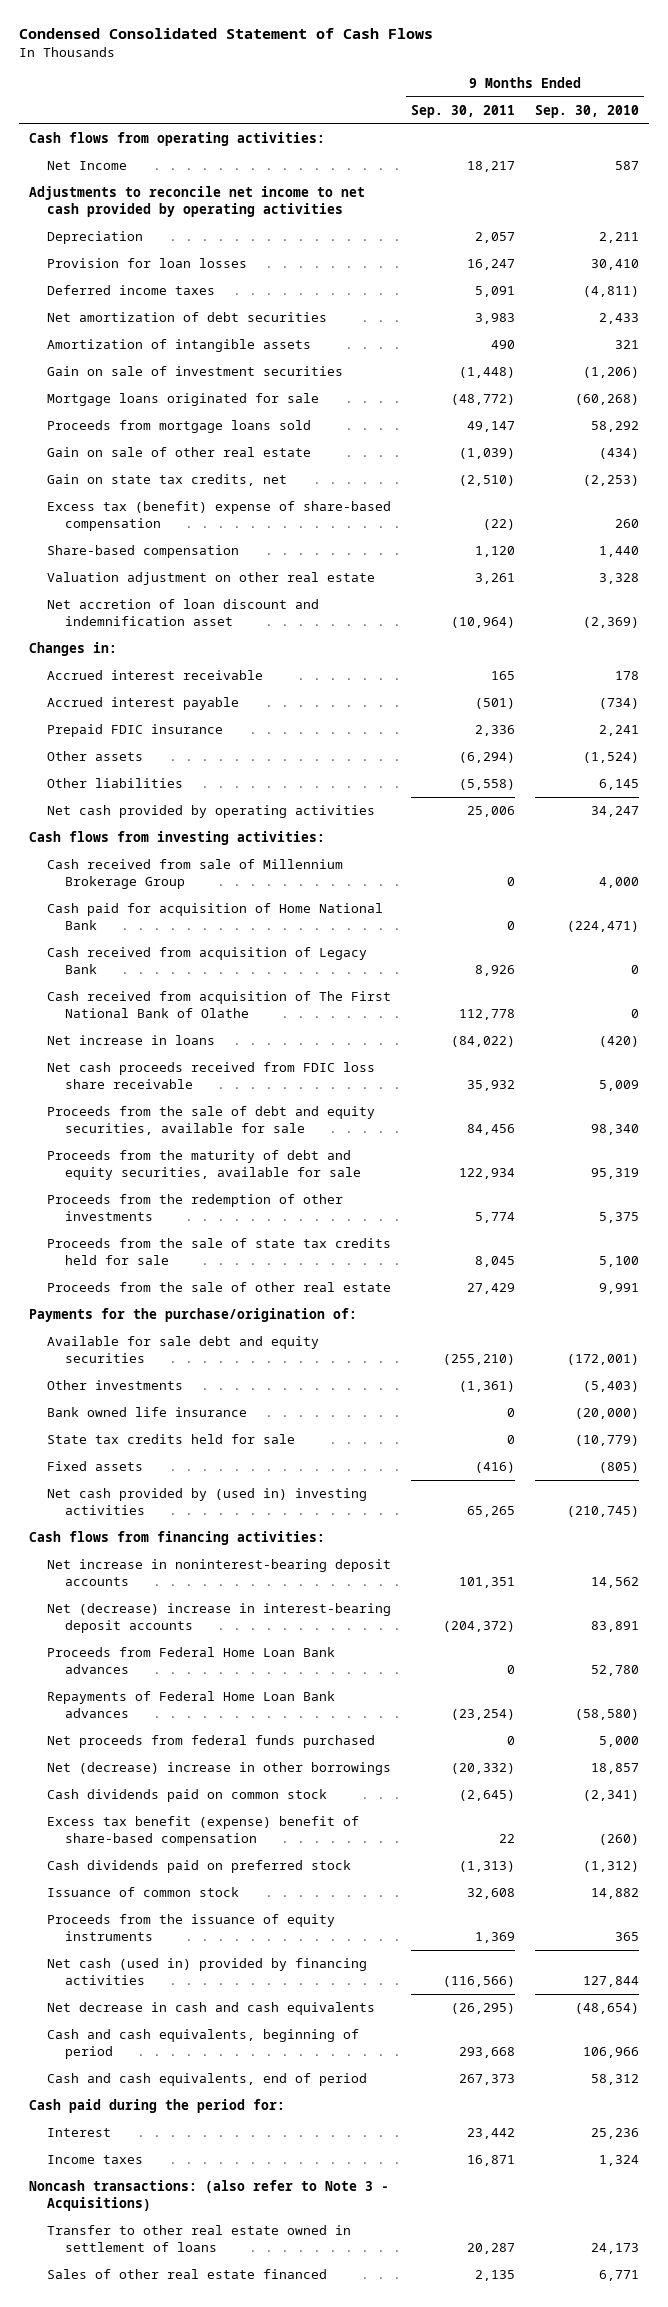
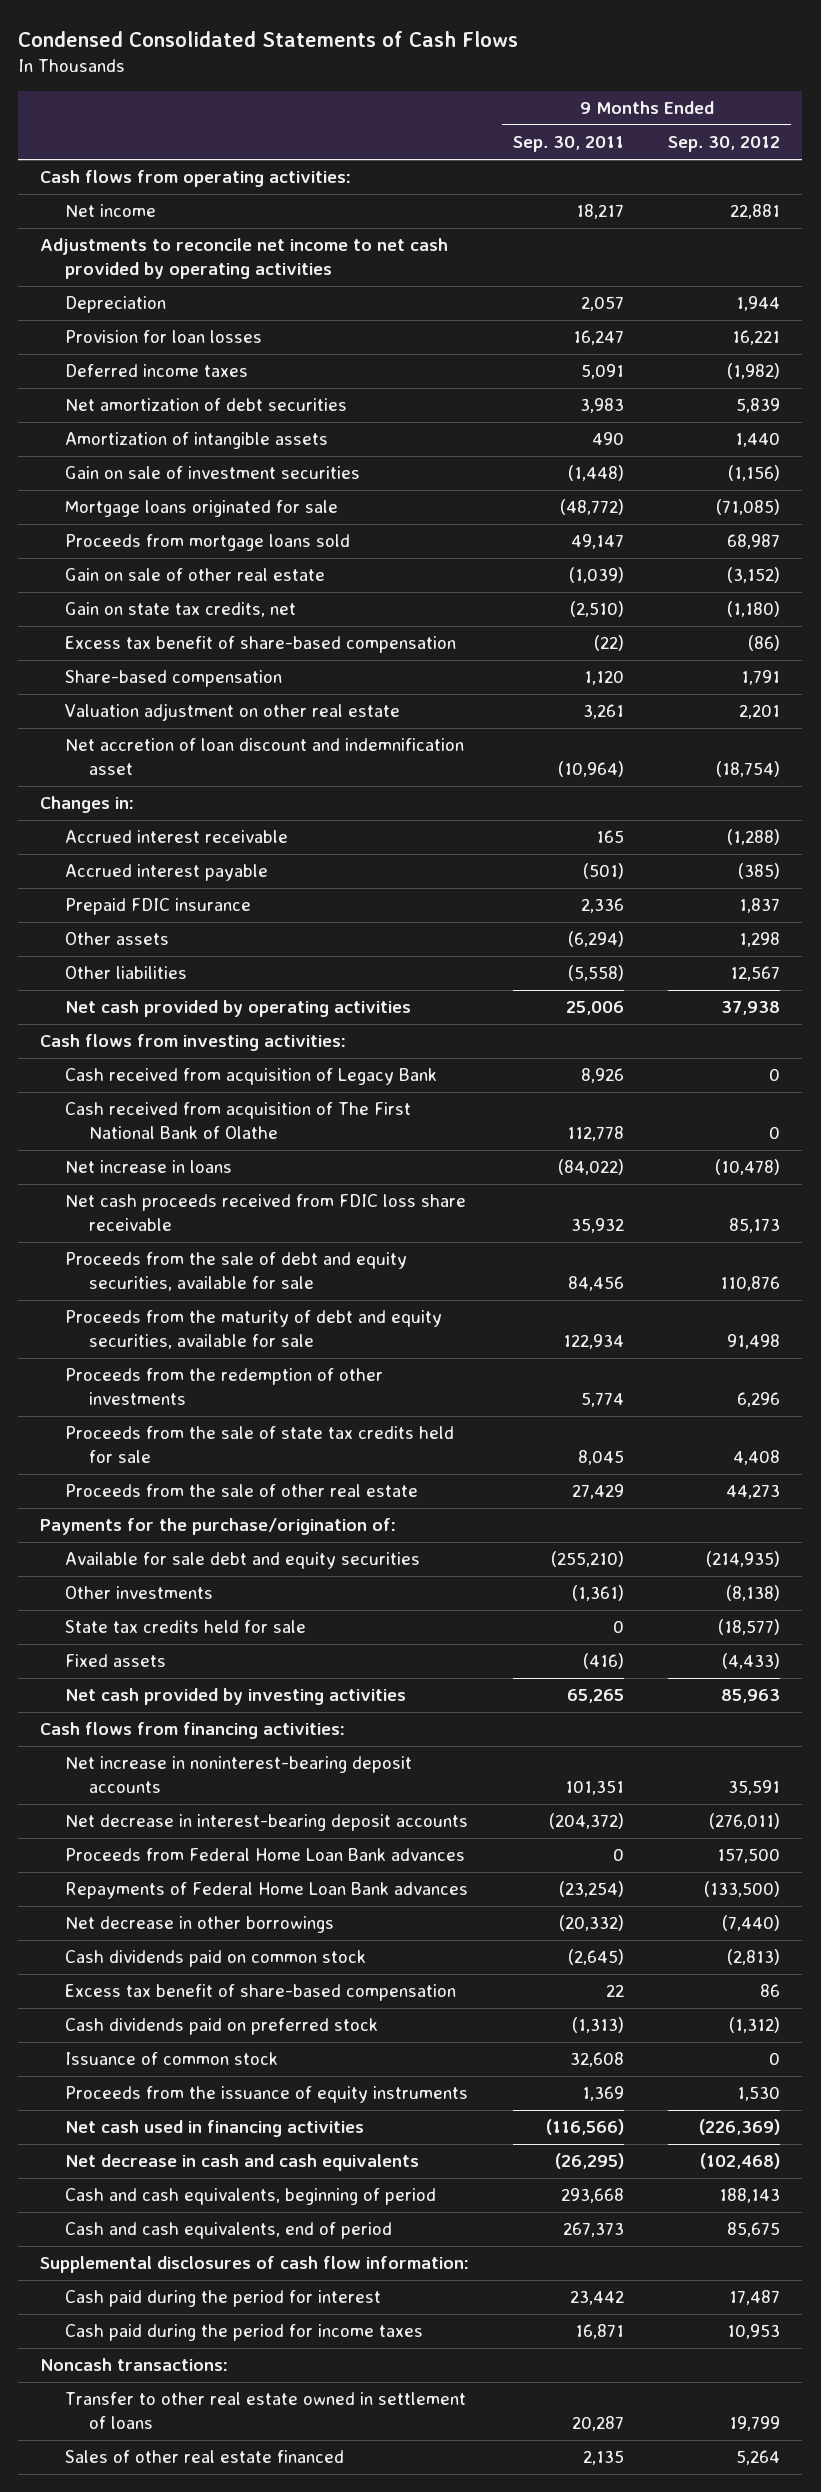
[19,28,434,40] Condensed Consolidated Statement of Cash Flows -> [18,31,519,48] Condensed Consolidated Statements of Cash Flows
[535,104,640,118] Sep. 30, 2010 -> none
none -> [668,136,781,153] Sep. 30, 2012
[47,161,128,171] Net Income -> [64,204,156,218] Net income
[47,501,392,531] Excess tax (benefit) expense of share-based compensation -> [64,636,456,654] Excess tax benefit of share-based compensation
[47,859,344,889] Cash received from sale of Millennium Brokerage Group -> none
[47,903,384,930] Cash paid for acquisition of Home National Bank -> none
[47,1407,248,1418] Bank owned life insurance -> none
[47,1488,368,1515] Net cash provided by (used in) investing activities -> [64,1688,406,1706] Net cash provided by investing activities
[47,1603,392,1633] Net (decrease) increase in interest-bearing deposit accounts -> [64,1814,468,1832] Net decrease in interest-bearing deposit accounts
[47,1735,376,1749] Net proceeds from federal funds purchased -> none
[47,1762,392,1776] Net (decrease) increase in other borrowings -> [64,1916,334,1934] Net decrease in other borrowings
[47,1816,360,1846] Excess tax benefit (expense) benefit of share-based compensation -> [64,1984,456,2002] Excess tax benefit of share-based compensation
[47,1958,368,1985] Net cash (used in) provided by financing activities -> [64,2120,364,2138] Net cash used in financing activities
[29,2099,286,2114] Cash paid during the period for: -> none
none -> [40,2256,470,2274] Supplemental disclosures of cash flow information:
[47,2128,112,2138] Interest -> [64,2290,381,2308] Cash paid during the period for interest
[47,2155,144,2165] Income taxes -> [64,2324,423,2342] Cash paid during the period for income taxes
[29,2180,390,2211] Noncash transactions: (also refer to Note 3 - Acquisitions) -> [40,2358,229,2372] Noncash transactions:

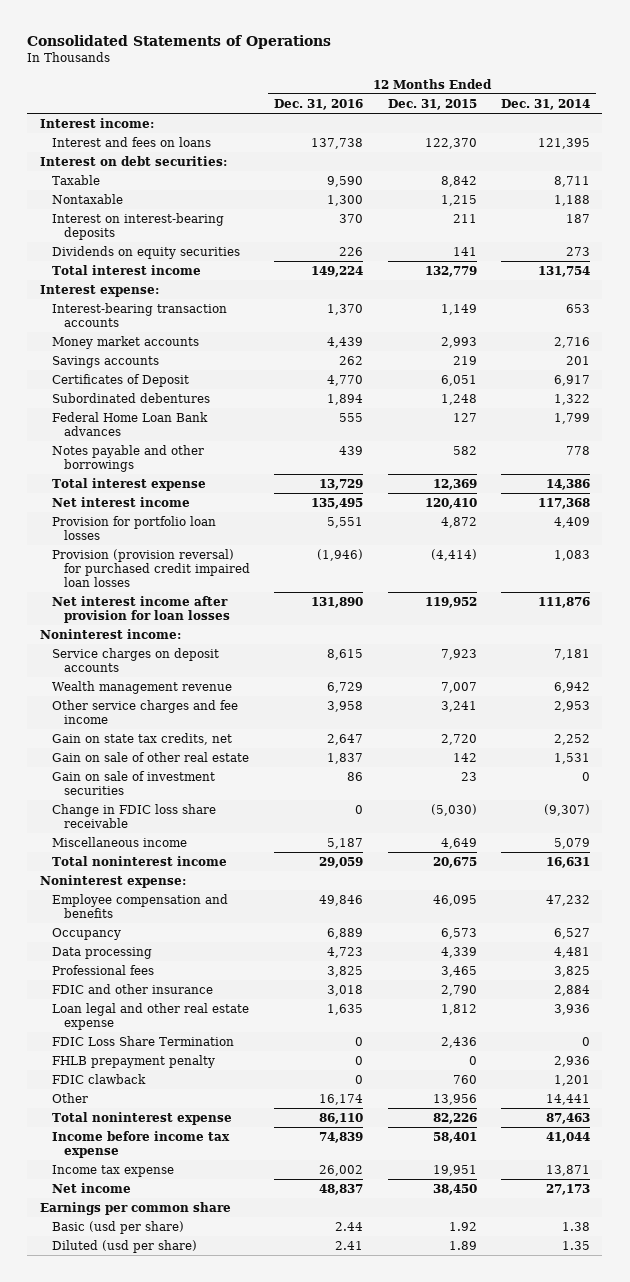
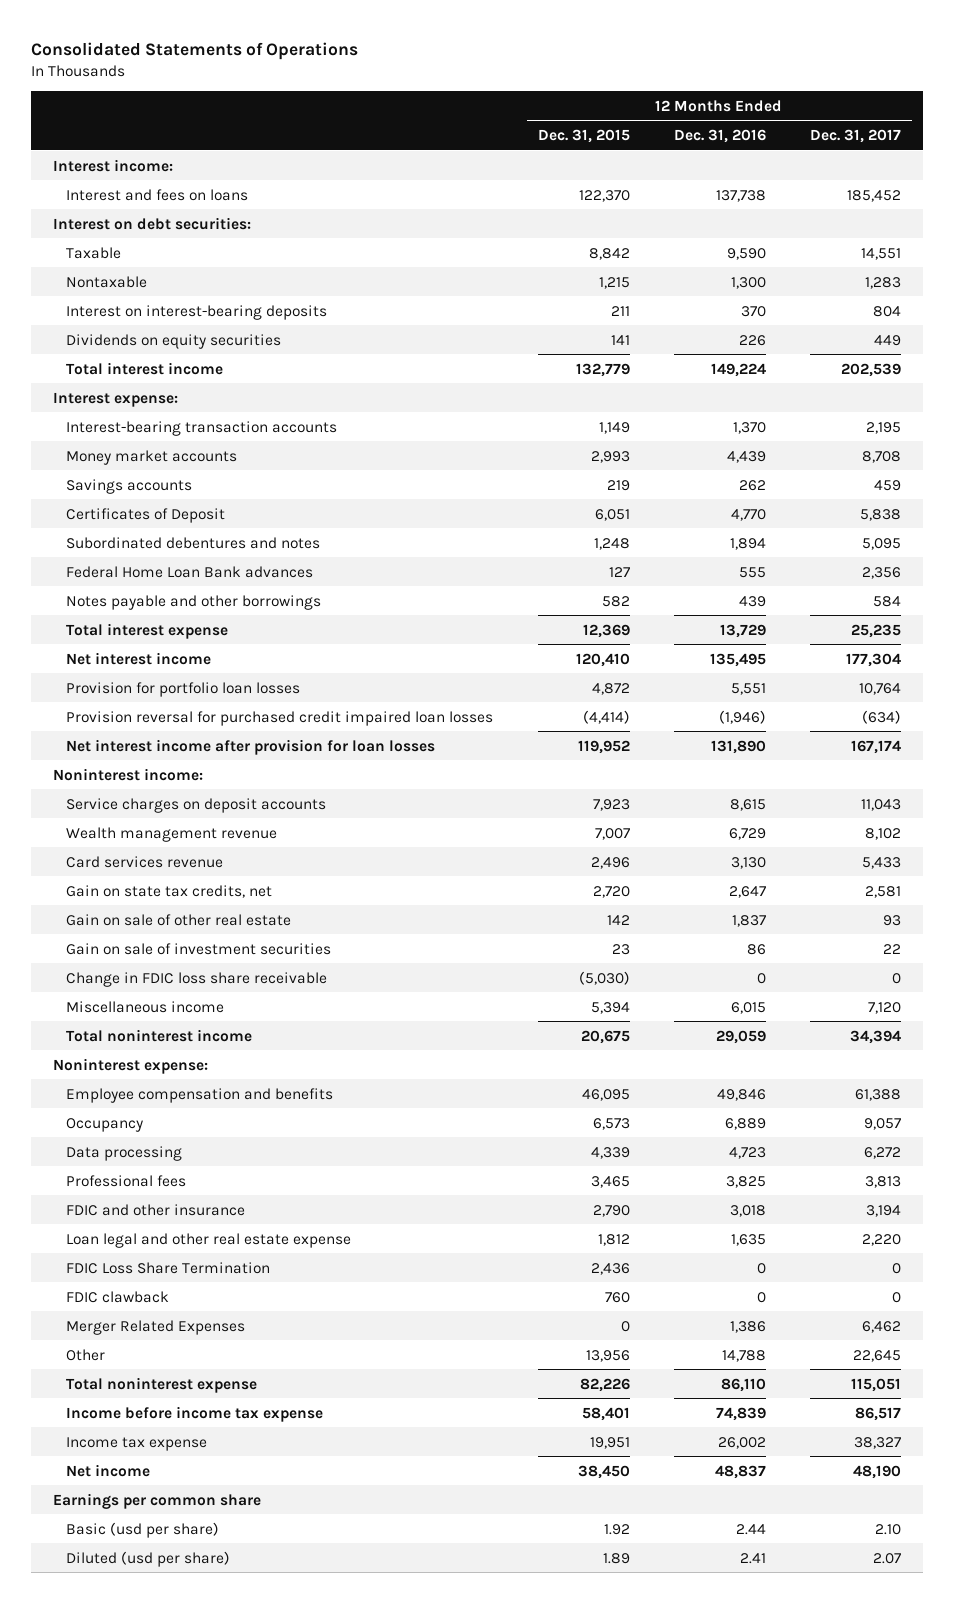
[501,98,591,110] Dec. 31, 2014 -> none
none -> [809,129,901,144] Dec. 31, 2017
[51,393,210,404] Subordinated debentures -> [66,536,321,549] Subordinated debentures and notes
[51,549,250,587] Provision (provision reversal) for purchased credit impaired loan losses -> [66,710,494,726] Provision reversal for purchased credit impaired loan losses
[51,700,238,724] Other service charges and fee income -> none
none -> [66,855,224,868] Card services revenue
[327,838,364,850] 5,187 -> [730,1001,766,1014] 6,015
[440,838,477,850] 4,649 -> [590,1001,630,1014] 5,394
[51,1055,215,1069] FHLB prepayment penalty -> none
none -> [66,1319,246,1335] Merger Related Expenses
[319,1094,364,1106] 16,174 -> [721,1349,766,1362] 14,788

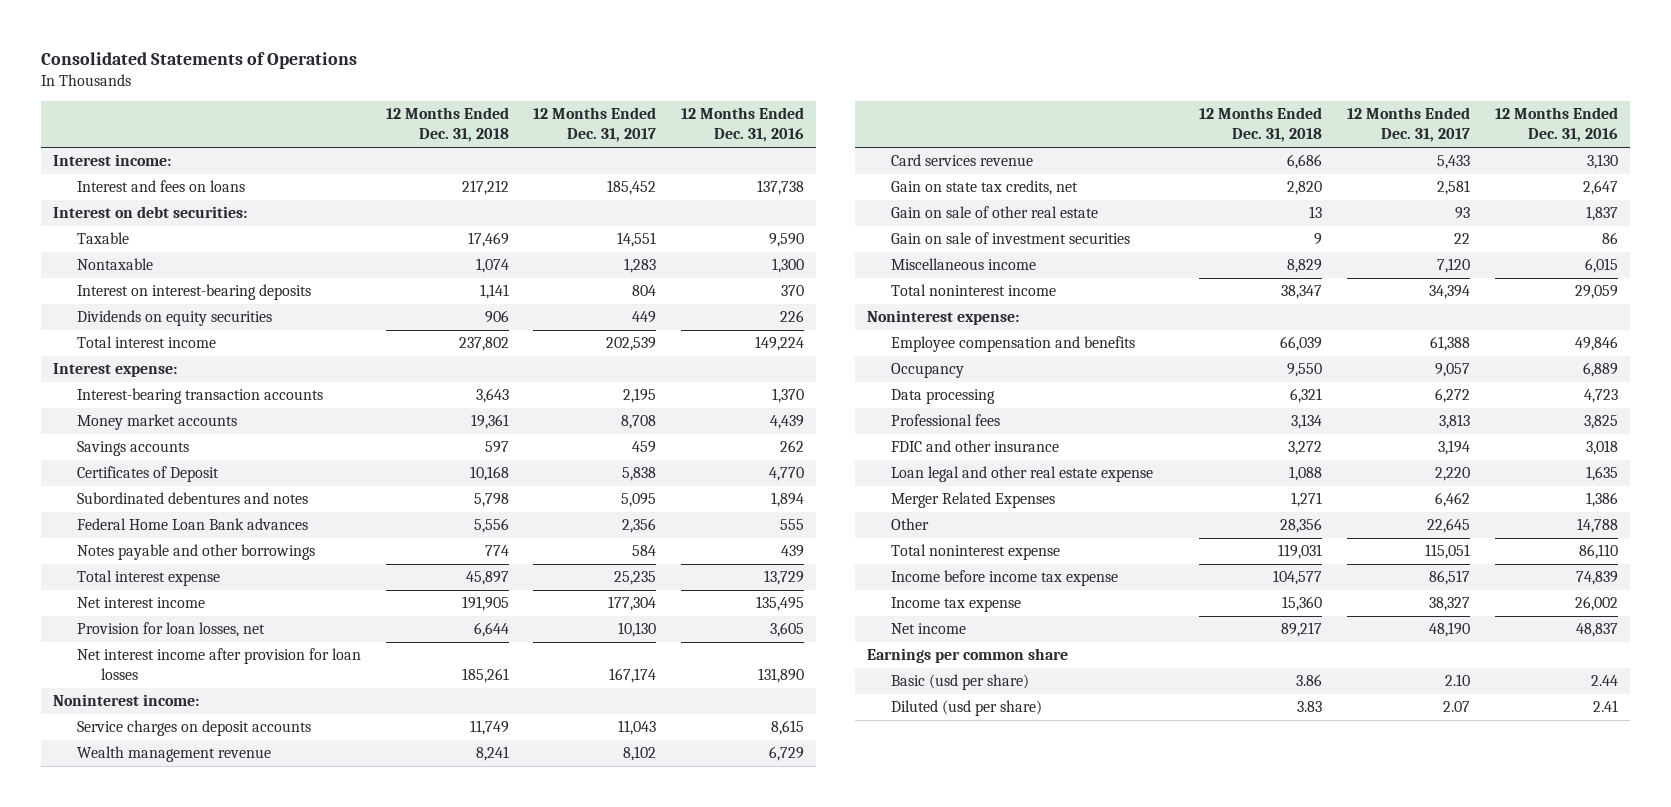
[537,129,630,144] Dec. 31, 2015 -> none
none -> [385,107,509,143] 12 Months Ended Dec. 31, 2018
[66,710,494,726] Provision reversal for purchased credit impaired loan losses -> none
[66,681,301,697] Provision for portfolio loan losses -> [76,622,265,638] Provision for loan losses, net
[730,682,766,695] 5,551 -> [769,622,804,638] 3,605
[858,682,901,695] 10,764 -> [618,622,657,638] 10,130
[66,971,328,987] Change in FDIC loss share receivable -> none
[66,1261,271,1274] FDIC Loss Share Termination -> none
[66,1290,170,1303] FDIC clawback -> none

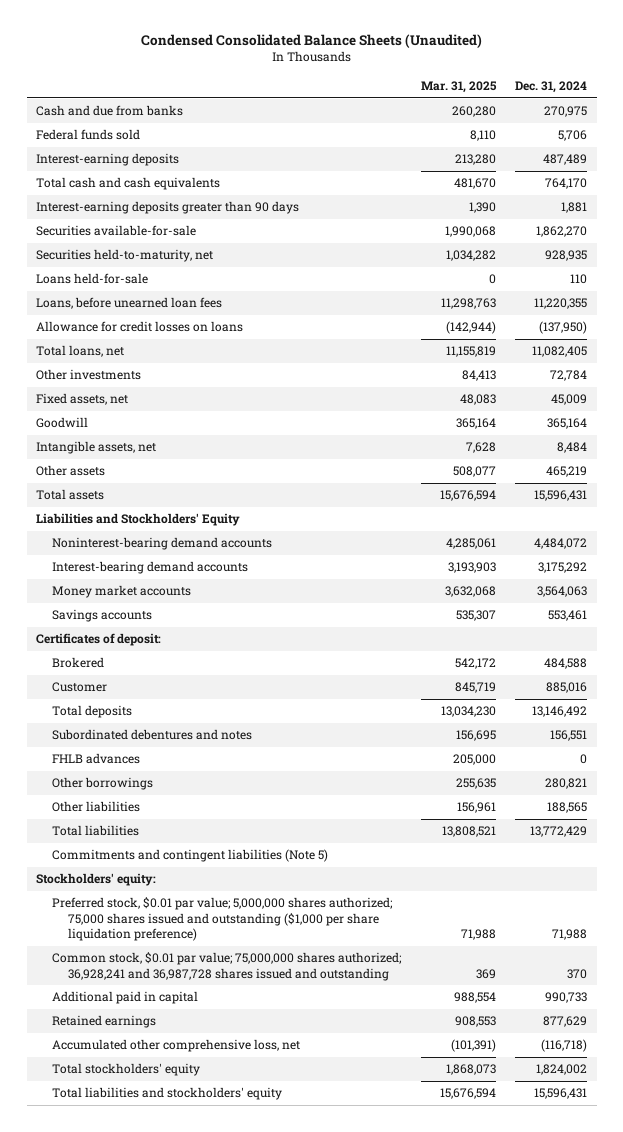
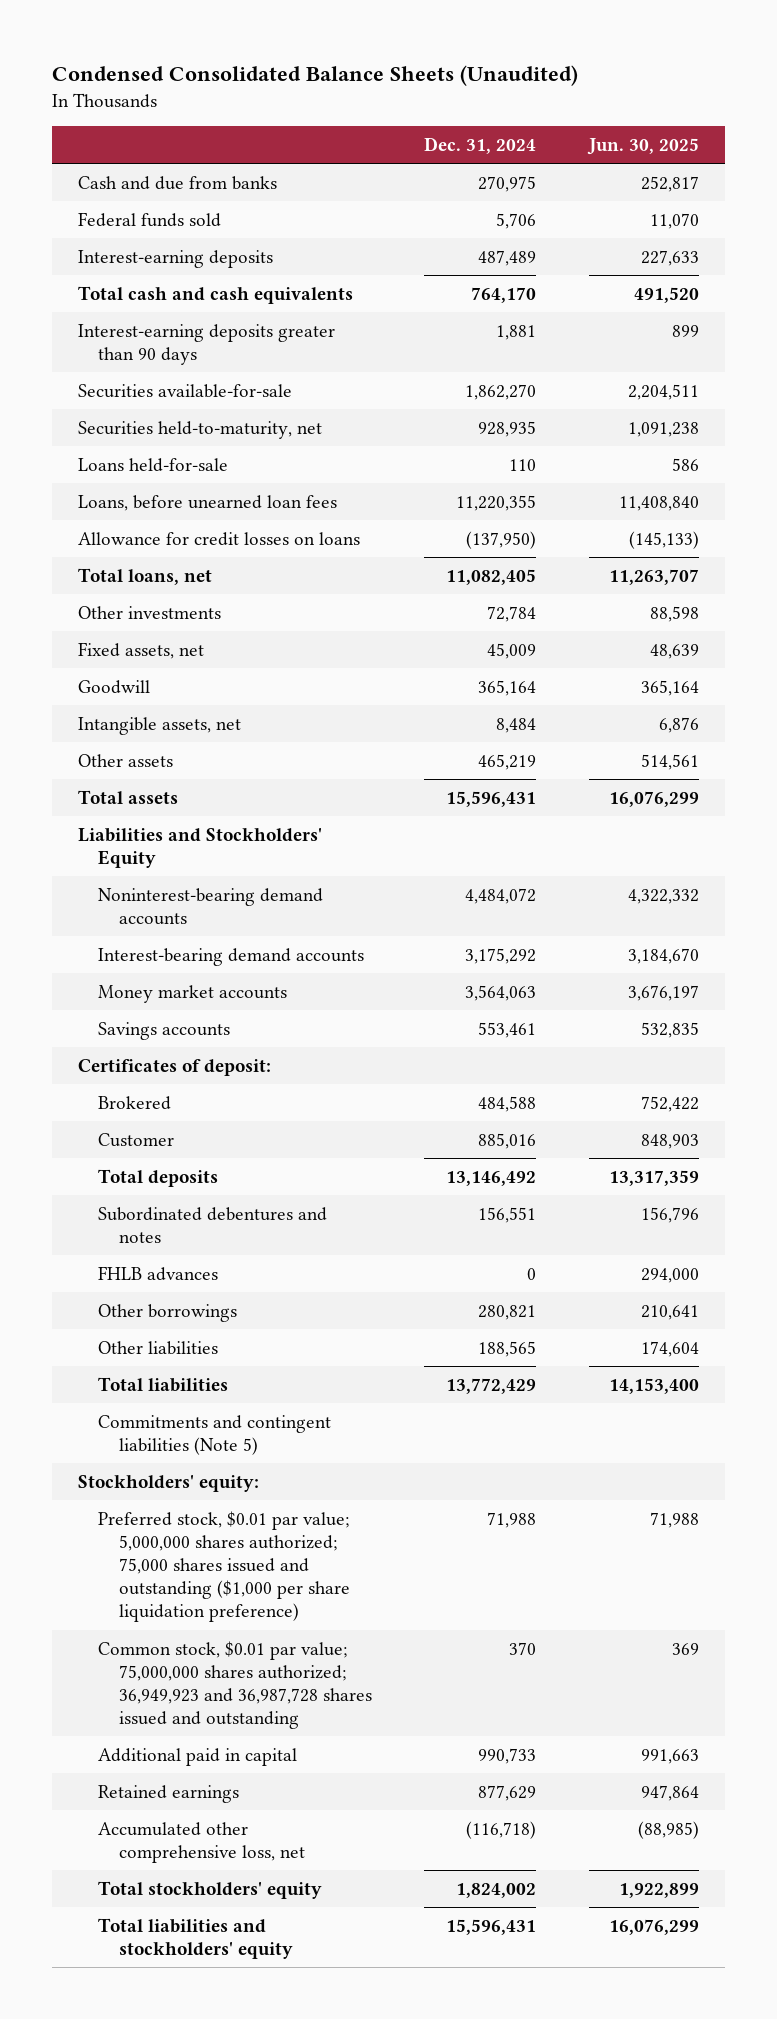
[420,80,497,93] Mar. 31, 2025 -> none
none -> [587,137,700,155] Jun. 30, 2025
[52,952,403,981] Common stock, $0.01 par value; 75,000,000 shares authorized; 36,928,241 and 36,987,728 shares issued and outstanding -> [98,1640,372,1730] Common stock, $0.01 par value; 75,000,000 shares authorized; 36,949,923 and 36,987,728 shares issued and outstanding

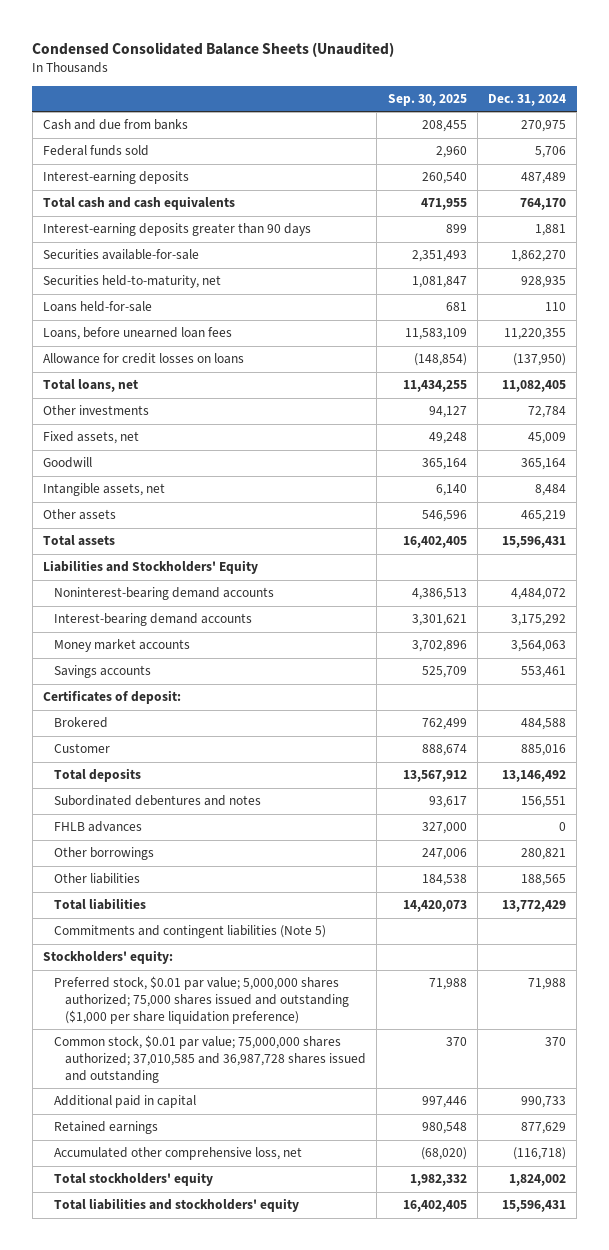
[587,137,700,155] Jun. 30, 2025 -> none
none -> [387,94,467,107] Sep. 30, 2025
[98,1640,372,1730] Common stock, $0.01 par value; 75,000,000 shares authorized; 36,949,923 and 36,987,728 shares issued and outstanding -> [54,1035,367,1083] Common stock, $0.01 par value; 75,000,000 shares authorized; 37,010,585 and 36,987,728 shares issued and outstanding

